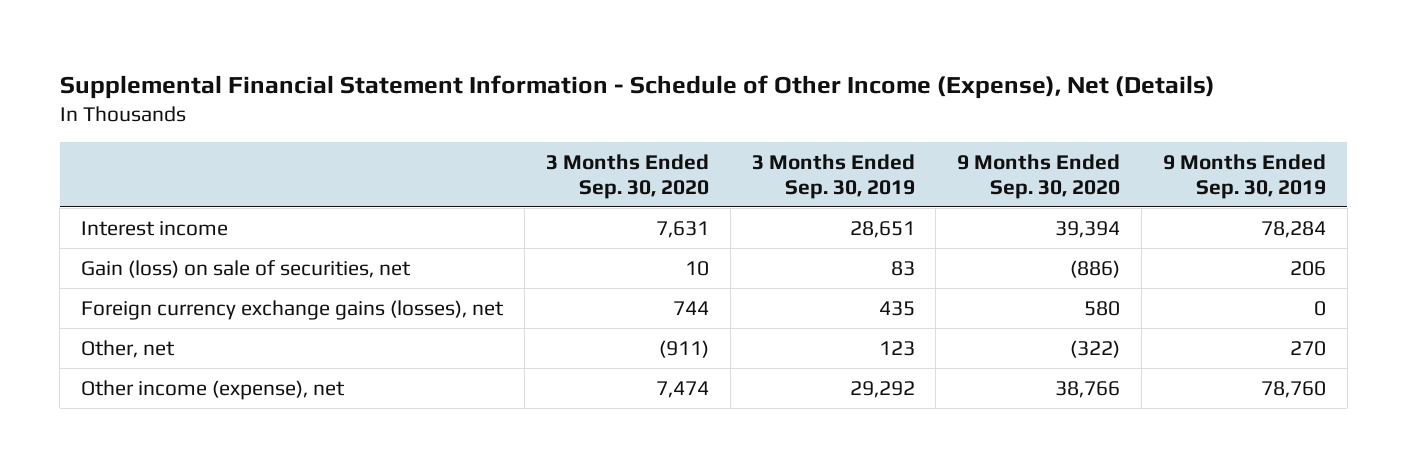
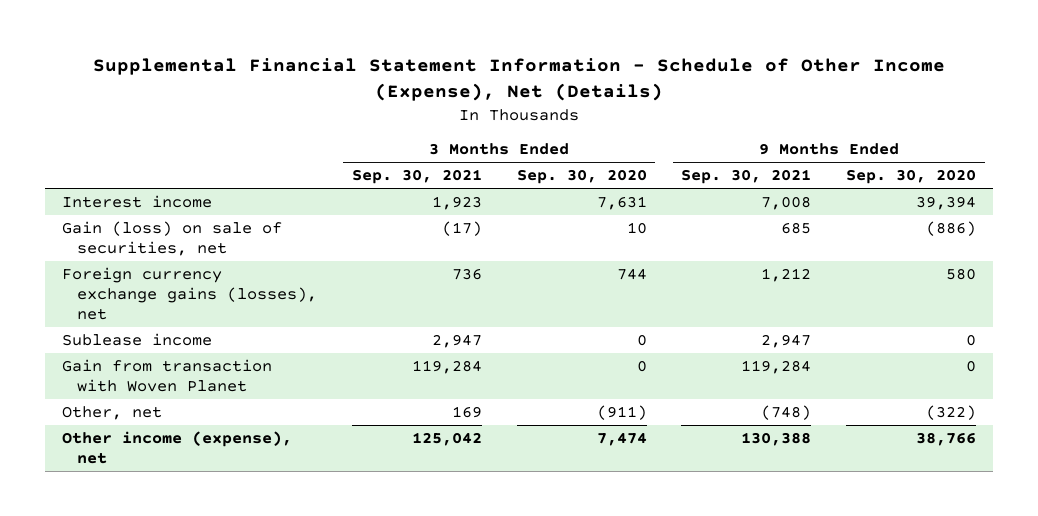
[751,154,915,199] 3 Months Ended Sep. 30, 2019 -> none
[1163,154,1327,199] 9 Months Ended Sep. 30, 2019 -> none
none -> [351,169,482,185] Sep. 30, 2021
none -> [681,169,812,185] Sep. 30, 2021
none -> [62,332,213,346] Sublease income
none -> [62,358,273,392] Gain from transaction with Woven Planet

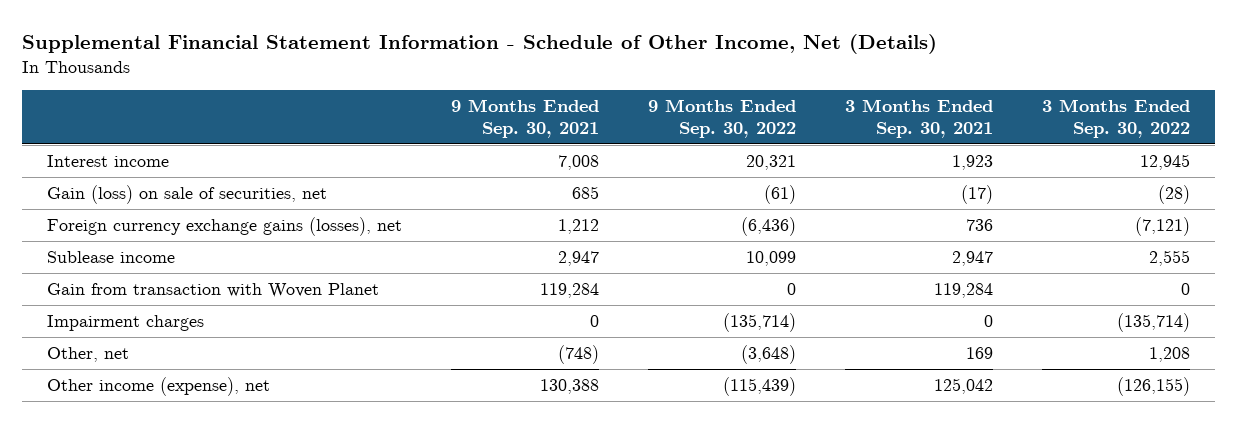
[93,57,946,102] Supplemental Financial Statement Information - Schedule of Other Income (Expense), Net (Details) -> [22,34,938,55] Supplemental Financial Statement Information - Schedule of Other Income, Net (Details)
[516,169,647,185] Sep. 30, 2020 -> none
[845,169,976,185] Sep. 30, 2020 -> none
none -> [647,99,796,138] 9 Months Ended Sep. 30, 2022
none -> [1042,99,1191,138] 3 Months Ended Sep. 30, 2022
none -> [46,314,204,331] Impairment charges

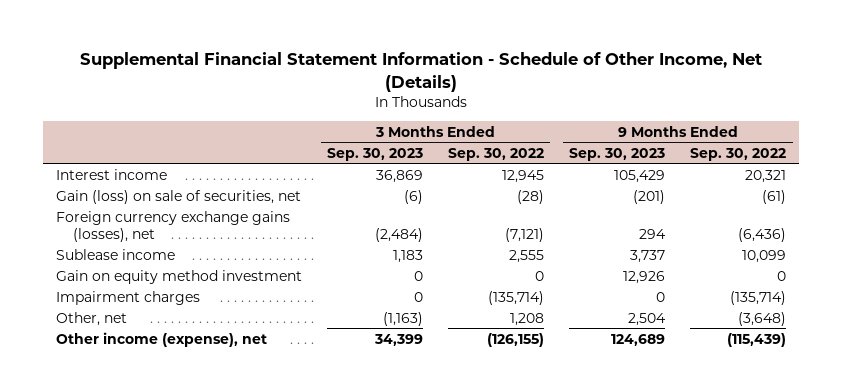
[450,99,599,138] 9 Months Ended Sep. 30, 2021 -> none
[844,99,993,138] 3 Months Ended Sep. 30, 2021 -> none
none -> [326,147,423,161] Sep. 30, 2023
none -> [569,147,666,161] Sep. 30, 2023
[46,282,379,298] Gain from transaction with Woven Planet -> none
none -> [55,269,302,284] Gain on equity method investment

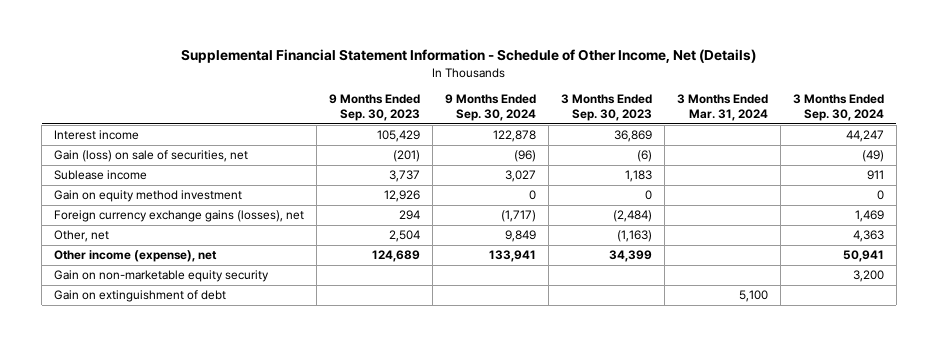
[448,147,545,161] Sep. 30, 2022 -> none
[690,147,787,161] Sep. 30, 2022 -> none
none -> [444,94,536,121] 9 Months Ended Sep. 30, 2024
none -> [676,94,768,121] 3 Months Ended Mar. 31, 2024
none -> [792,94,884,121] 3 Months Ended Sep. 30, 2024
[55,290,200,305] Impairment charges -> none
[55,210,290,242] Foreign currency exchange gains (losses), net -> [54,210,305,223] Foreign currency exchange gains (losses), net
none -> [54,270,270,283] Gain on non-marketable equity security
none -> [54,290,227,303] Gain on extinguishment of debt

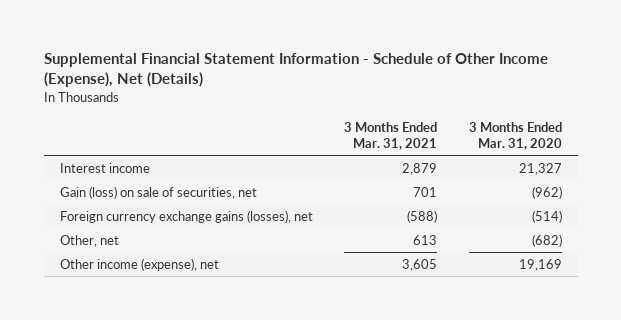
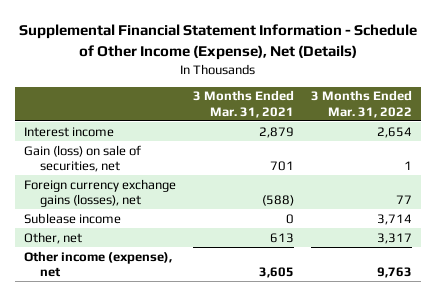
[468,121,562,150] 3 Months Ended Mar. 31, 2020 -> none
none -> [311,90,413,118] 3 Months Ended Mar. 31, 2022
none -> [23,212,121,224] Sublease income

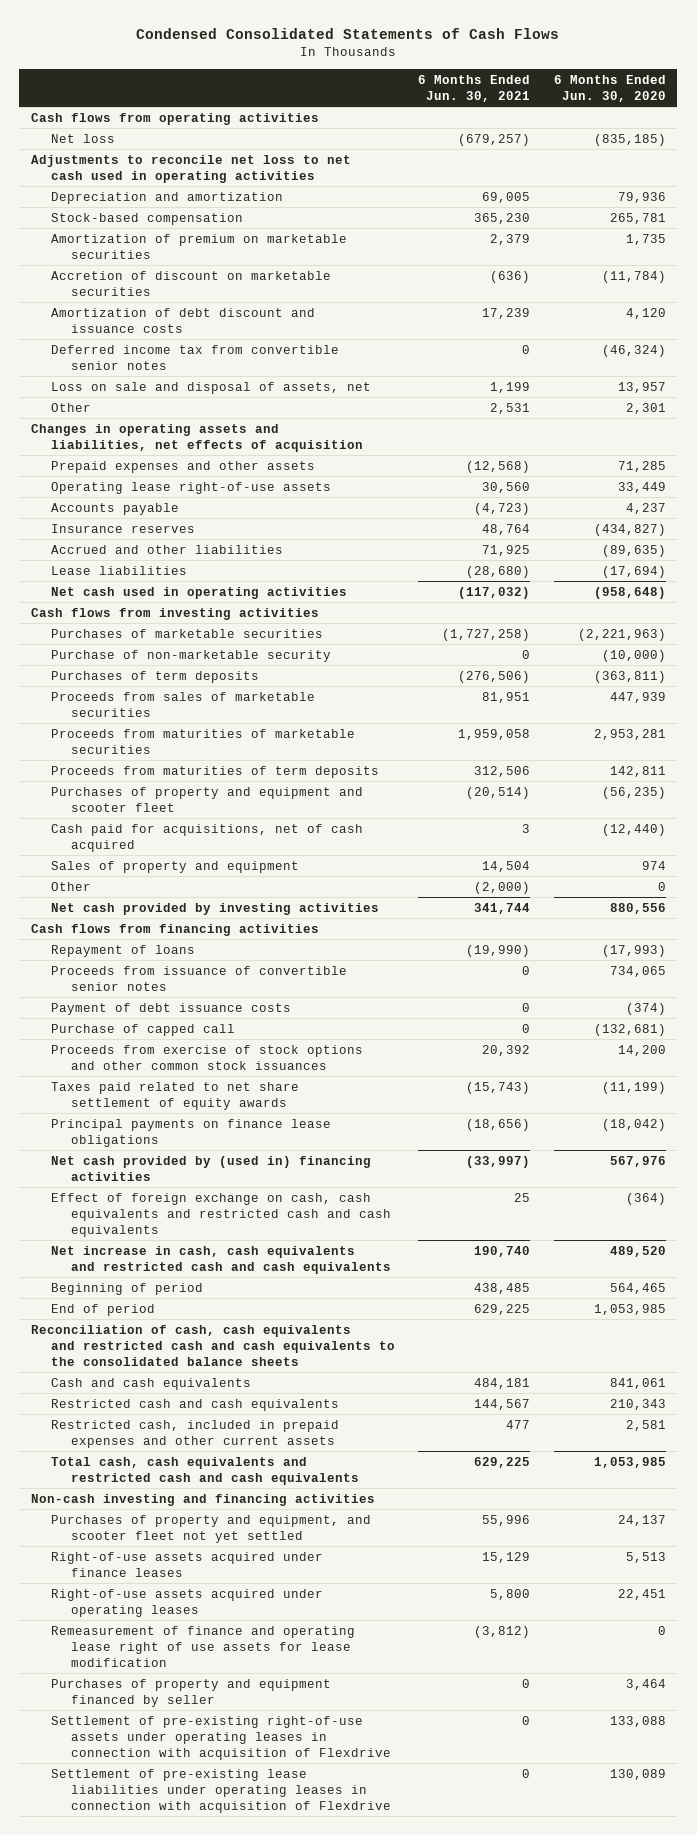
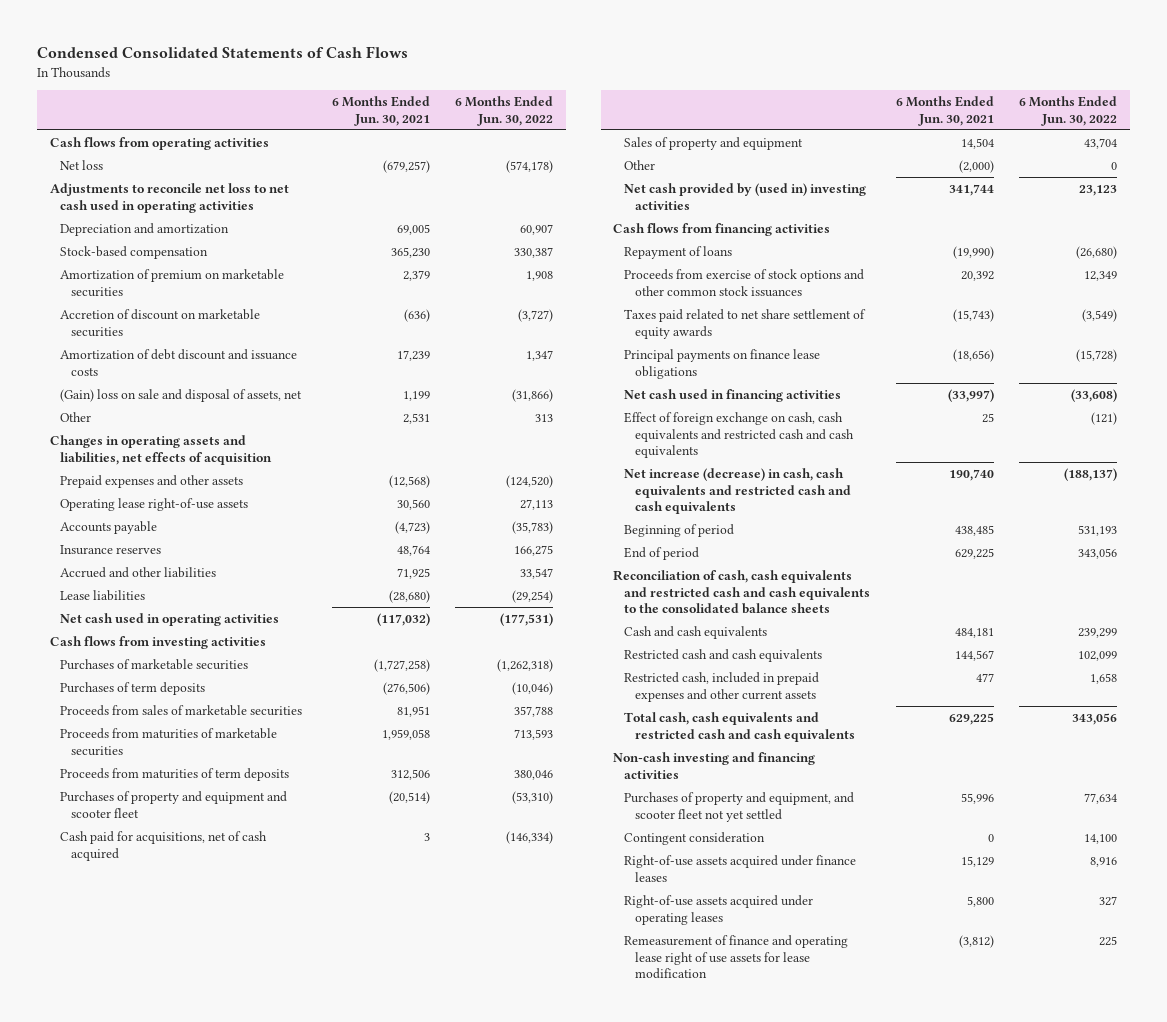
[553,74,666,102] 6 Months Ended Jun. 30, 2020 -> none
none -> [455,96,554,126] 6 Months Ended Jun. 30, 2022
[50,344,339,370] Deferred income tax from convertible senior notes -> none
[50,381,371,394] Loss on sale and disposal of assets, net -> [60,388,303,402] (Gain) loss on sale and disposal of assets, net
[50,649,331,662] Purchase of non-marketable security -> none
[50,902,379,915] Net cash provided by investing activities -> [624,182,867,210] Net cash provided by (used in) investing activities
[50,965,347,991] Proceeds from issuance of convertible senior notes -> none
[50,1002,291,1015] Payment of debt issuance costs -> none
[50,1023,235,1036] Purchase of capped call -> none
[50,1155,371,1181] Net cash provided by (used in) financing activities -> [624,388,842,402] Net cash used in financing activities
[50,1245,391,1274] Net increase in cash, cash equivalents and restricted cash and cash equivalents -> [624,467,852,515] Net increase (decrease) in cash, cash equivalents and restricted cash and cash equivalents
none -> [624,831,766,845] Contingent consideration
[50,1678,331,1707] Purchases of property and equipment financed by seller -> none
[50,1715,391,1760] Settlement of pre-existing right-of-use assets under operating leases in connection with acquisition of Flexdrive -> none
[50,1768,391,1813] Settlement of pre-existing lease liabilities under operating leases in connection with acquisition of Flexdrive -> none

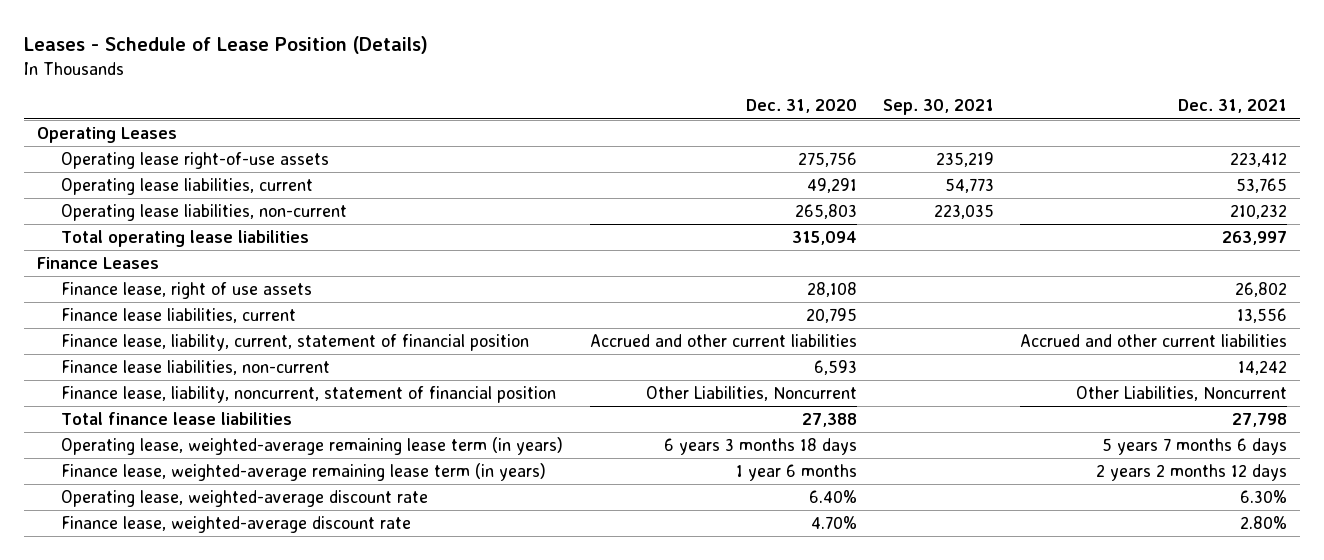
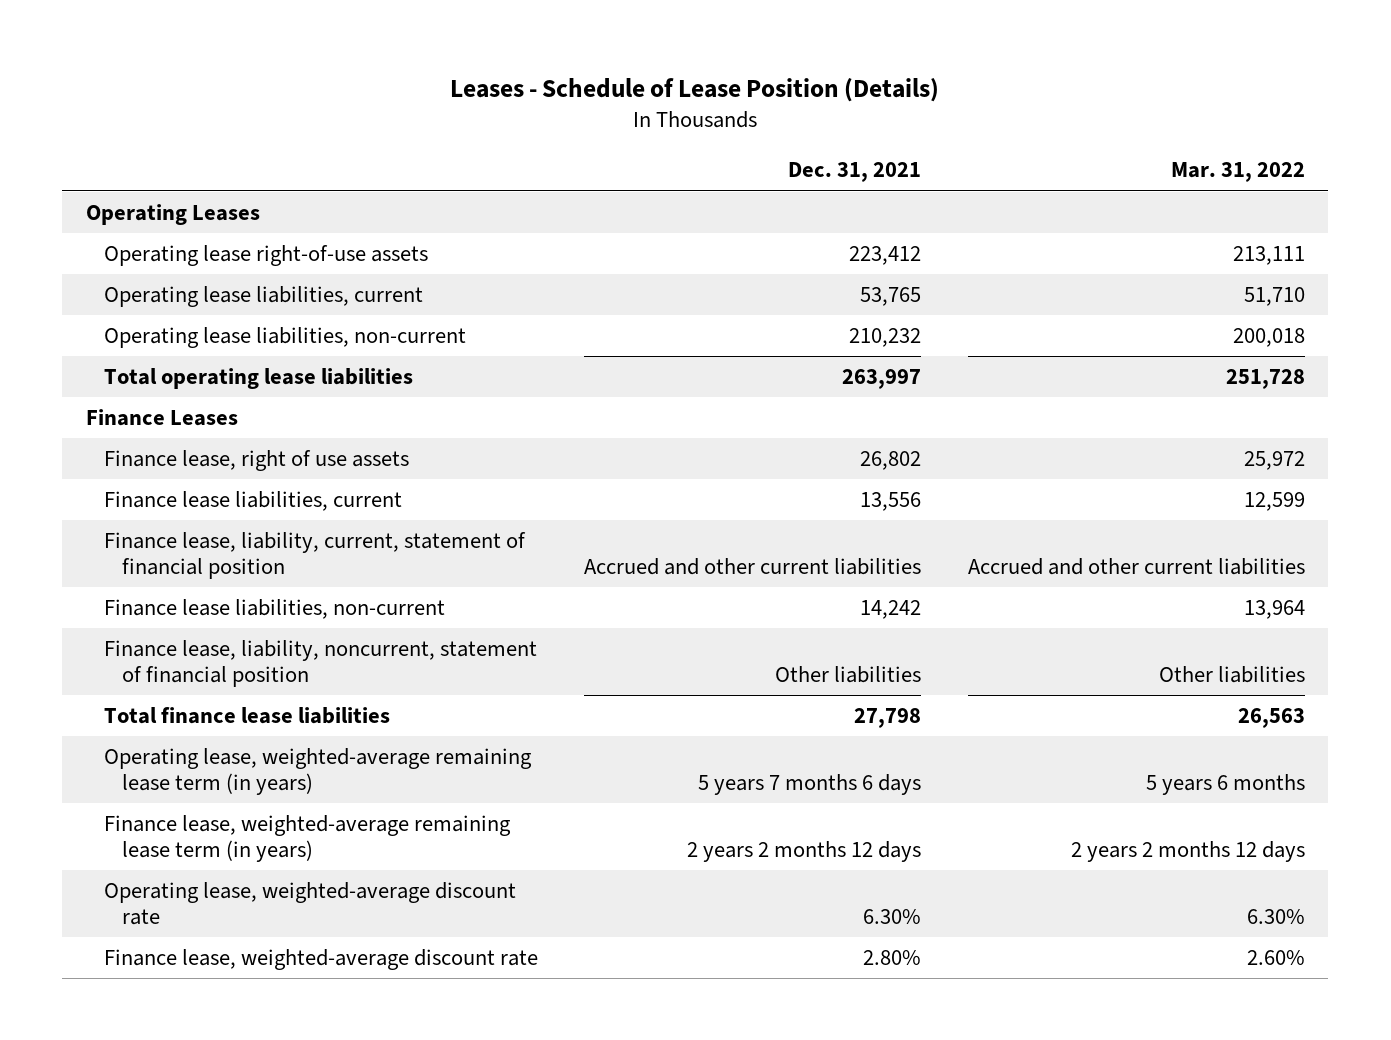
[745,99,857,114] Dec. 31, 2020 -> none
[882,99,994,116] Sep. 30, 2021 -> none
none -> [1171,162,1306,183] Mar. 31, 2022
[1075,386,1287,402] Other Liabilities, Noncurrent -> [775,665,922,683] Other liabilities

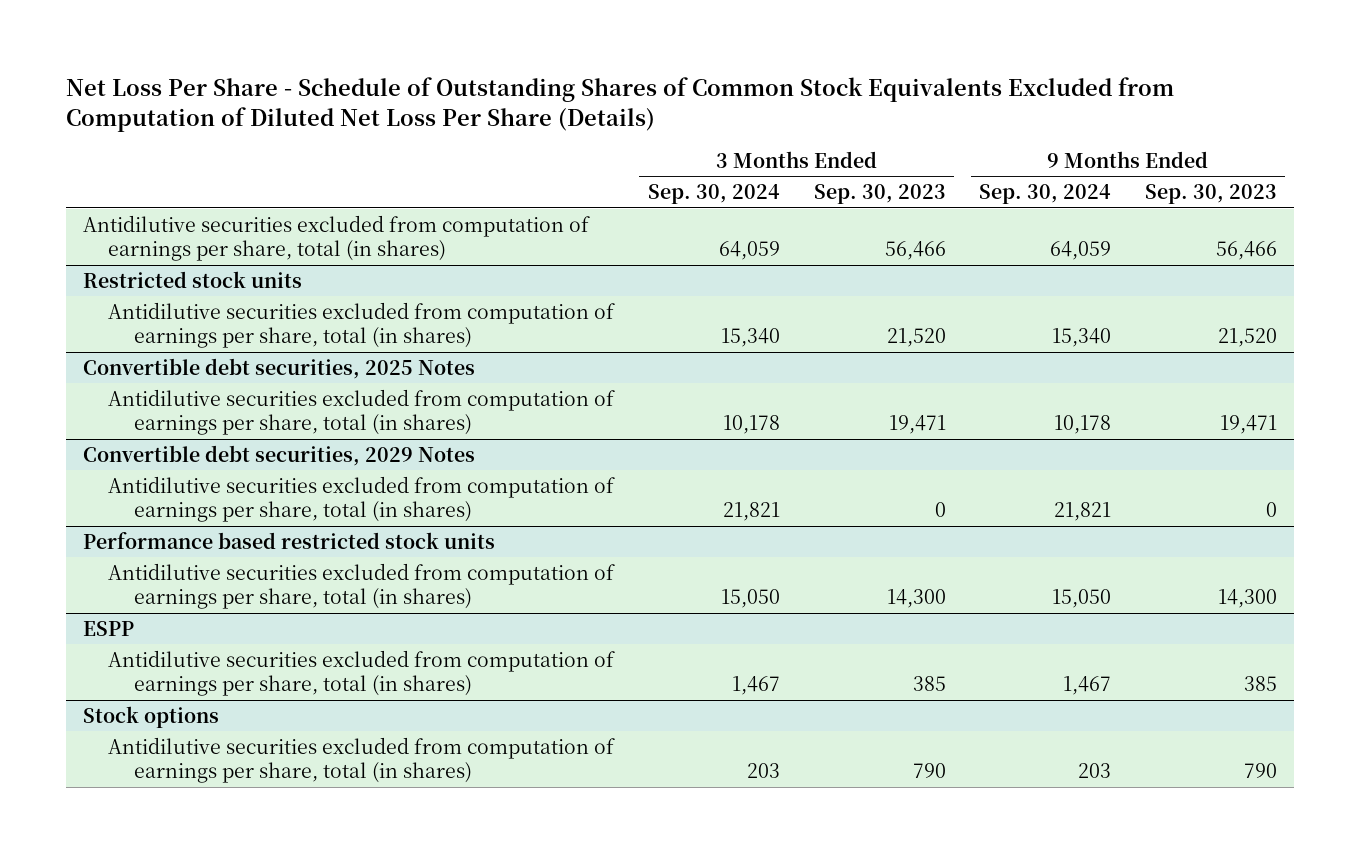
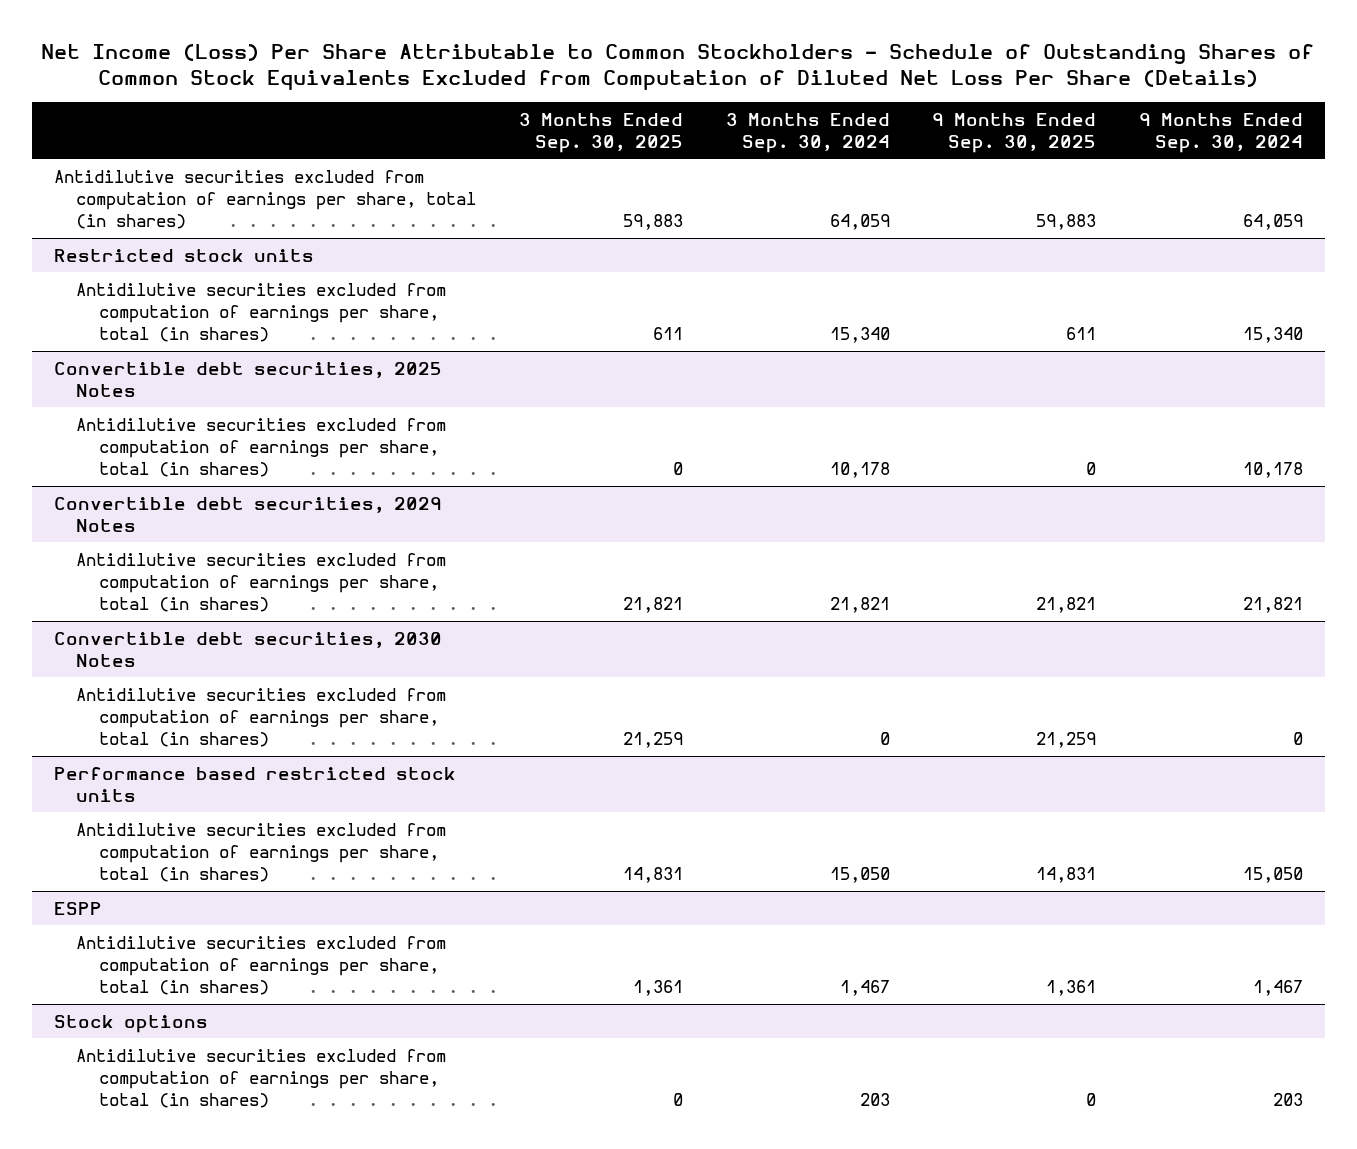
[65,76,1174,132] Net Loss Per Share - Schedule of Outstanding Shares of Common Stock Equivalents Excluded from Computation of Diluted Net Loss Per Share (Details) -> [41,43,1315,90] Net Income (Loss) Per Share Attributable to Common Stockholders - Schedule of Outstanding Shares of Common Stock Equivalents Excluded from Computation of Diluted Net Loss Per Share (Details)
[813,184,946,205] Sep. 30, 2023 -> none
[1145,184,1278,205] Sep. 30, 2023 -> none
none -> [519,112,684,153] 3 Months Ended Sep. 30, 2025
none -> [932,112,1097,153] 9 Months Ended Sep. 30, 2025
none -> [53,631,442,667] Convertible debt securities, 2030 Notes
none -> [76,687,447,747] Antidilutive securities excluded from computation of earnings per share, total (in shares)

